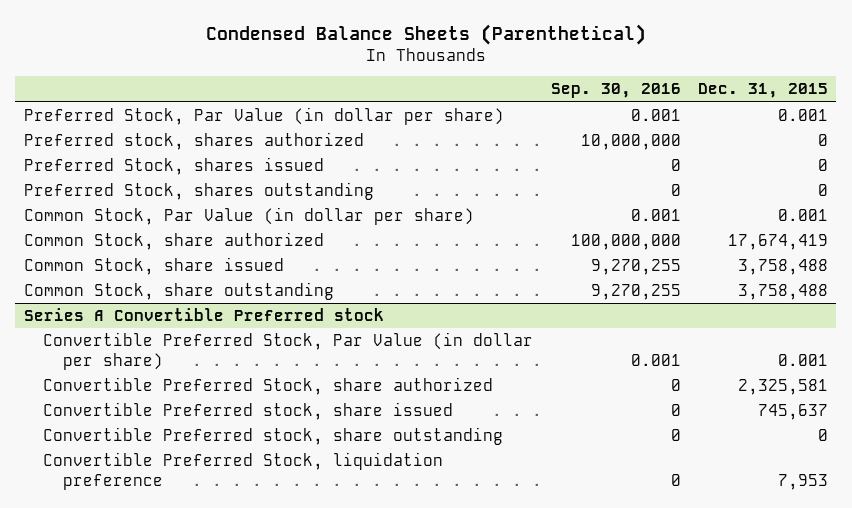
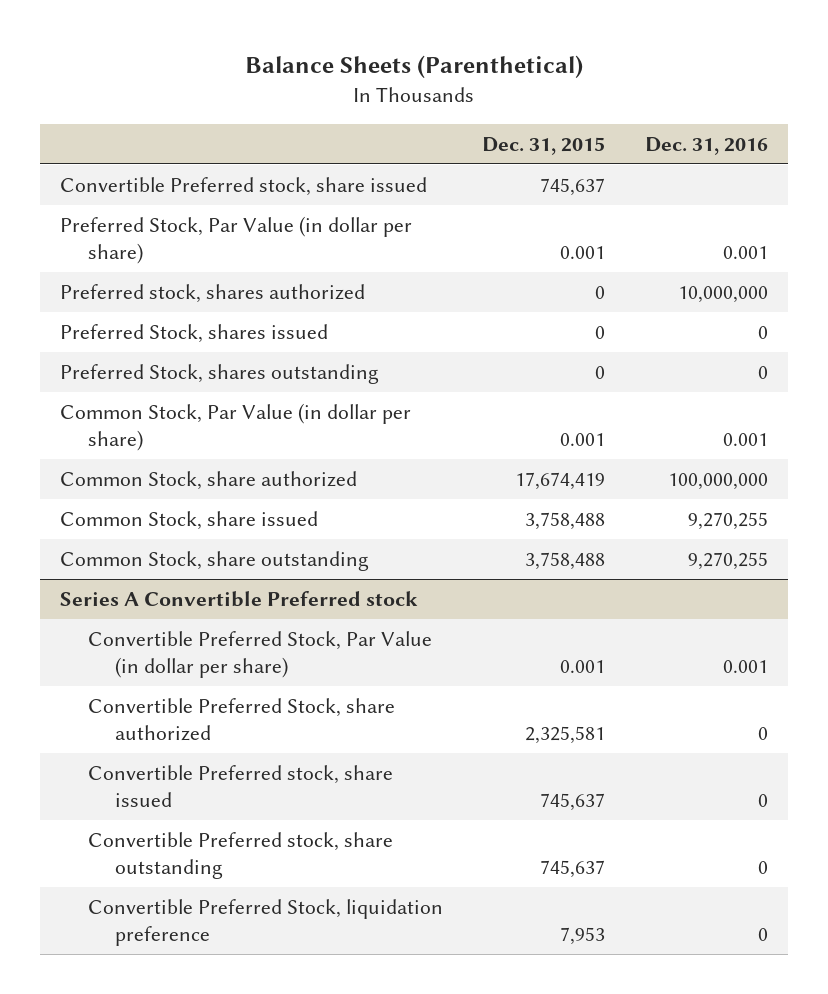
[205,23,646,45] Condensed Balance Sheets (Parenthetical) -> [245,55,584,79] Balance Sheets (Parenthetical)
[550,83,681,99] Sep. 30, 2016 -> none
none -> [645,136,769,155] Dec. 31, 2016
none -> [60,177,428,197] Convertible Preferred stock, share issued
[817,429,828,442] 0 -> [540,859,606,878] 745,637

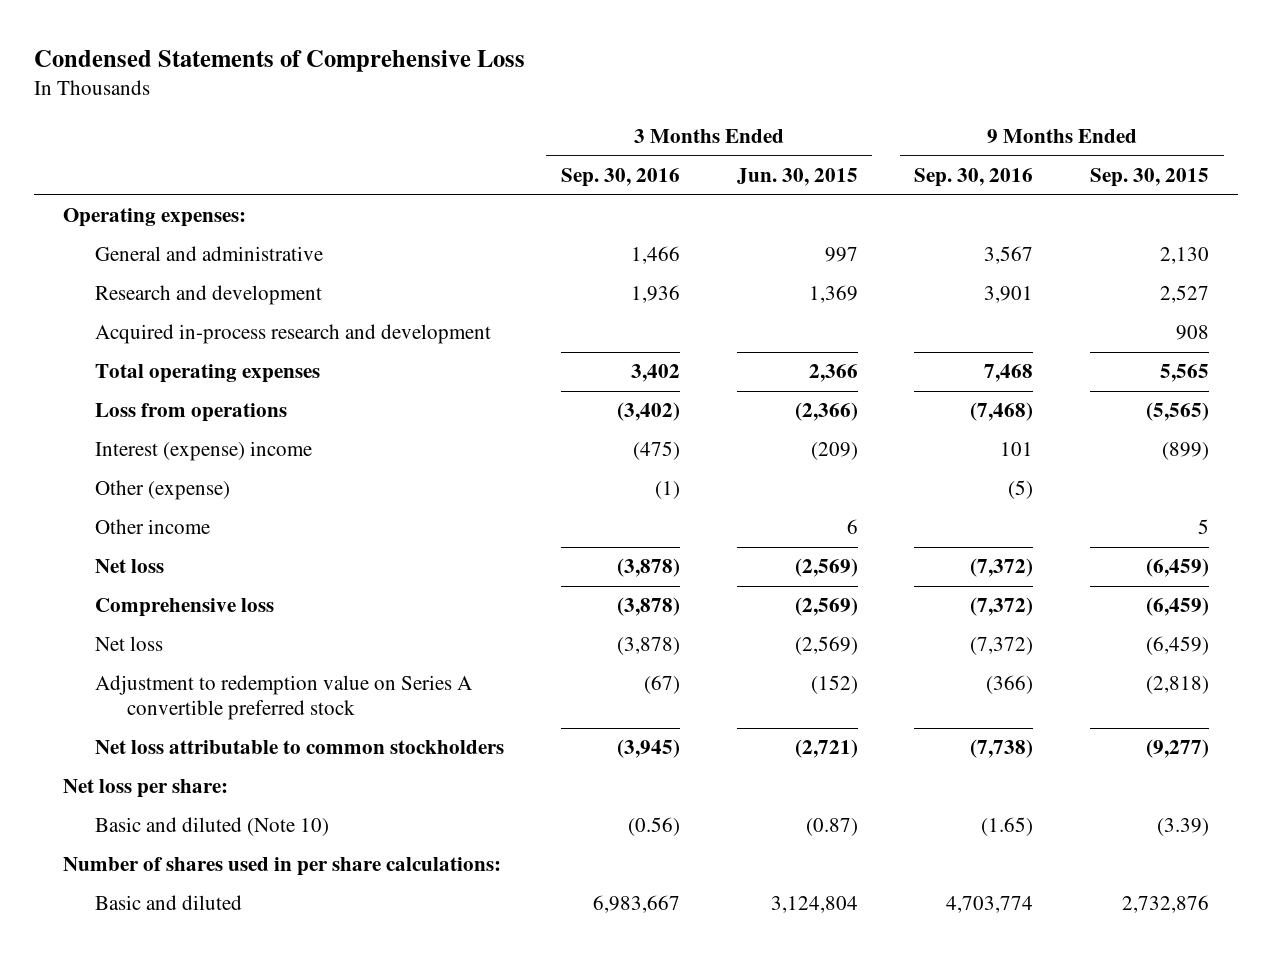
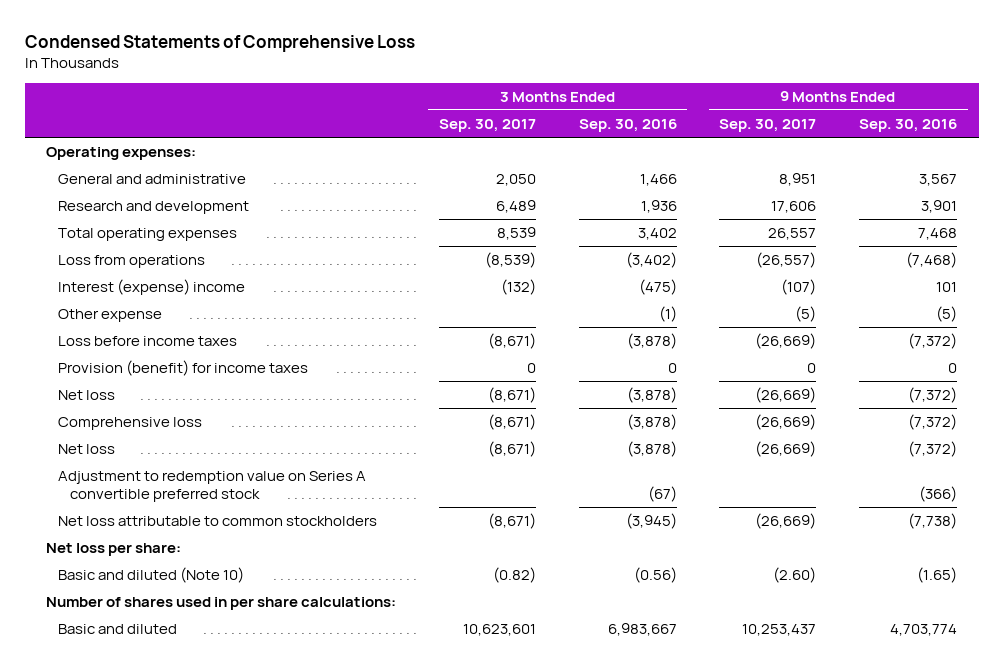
[736,168,858,187] Jun. 30, 2015 -> none
[1090,168,1210,188] Sep. 30, 2015 -> none
none -> [438,118,536,132] Sep. 30, 2017
none -> [719,118,817,132] Sep. 30, 2017
[94,324,491,345] Acquired in-process research and development -> none
[94,519,210,535] Other income -> none
[94,480,230,501] Other (expense) -> [58,309,163,323] Other expense
none -> [58,336,238,347] Loss before income taxes
none -> [58,360,309,377] Provision (benefit) for income taxes

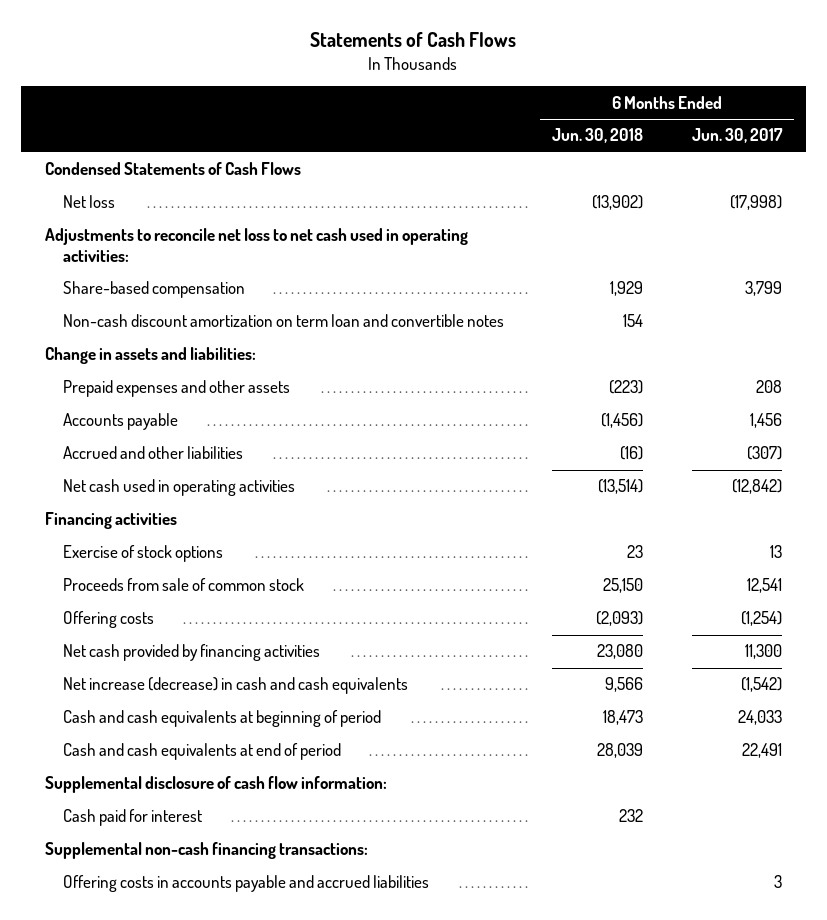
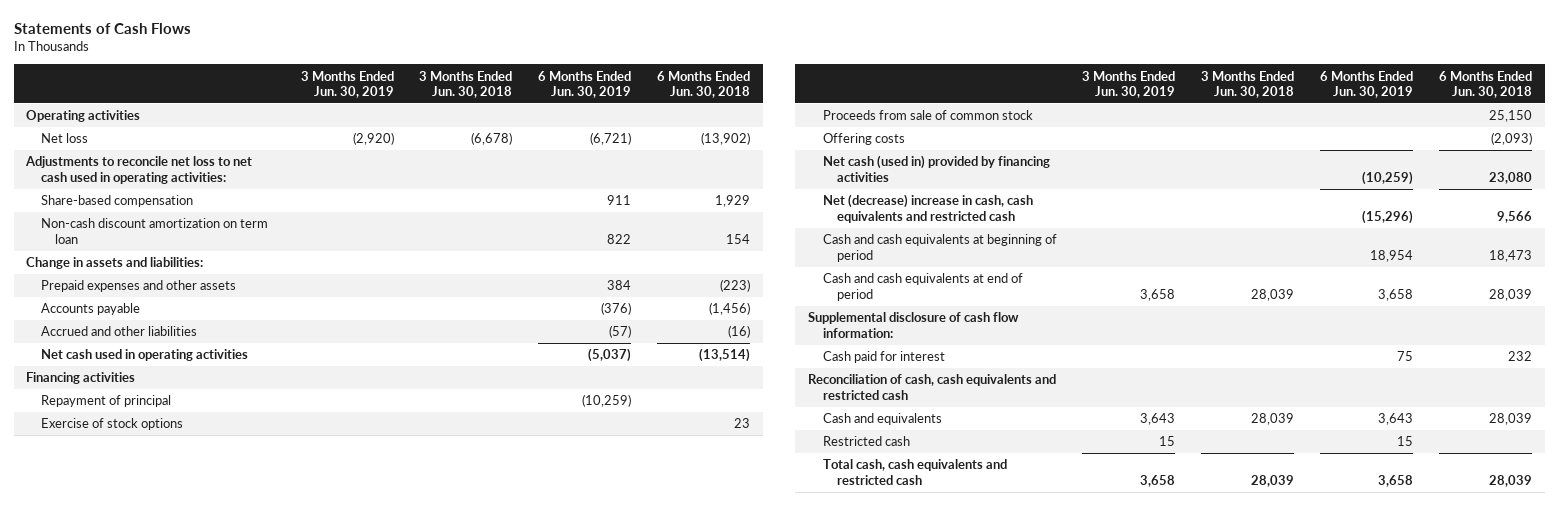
[691,128,783,144] Jun. 30, 2017 -> none
none -> [300,70,394,99] 3 Months Ended Jun. 30, 2019
none -> [419,70,513,99] 3 Months Ended Jun. 30, 2018
none -> [538,70,632,99] 6 Months Ended Jun. 30, 2019
[45,162,302,176] Condensed Statements of Cash Flows -> none
none -> [26,110,141,123] Operating activities
[62,314,504,328] Non-cash discount amortization on term loan and convertible notes -> [40,218,268,244] Non-cash discount amortization on term loan
none -> [40,395,171,408] Repayment of principal
[62,644,320,662] Net cash provided by financing activities -> [822,155,1050,182] Net cash (used in) provided by financing activities
[62,677,408,695] Net increase (decrease) in cash and cash equivalents -> [822,194,1033,223] Net (decrease) increase in cash, cash equivalents and restricted cash
[45,842,369,860] Supplemental non-cash financing transactions: -> none
[62,875,429,893] Offering costs in accounts payable and accrued liabilities -> none
none -> [808,374,1057,400] Reconciliation of cash, cash equivalents and restricted cash
none -> [822,413,942,426] Cash and equivalents
none -> [822,436,910,447] Restricted cash
none -> [822,459,1007,485] Total cash, cash equivalents and restricted cash

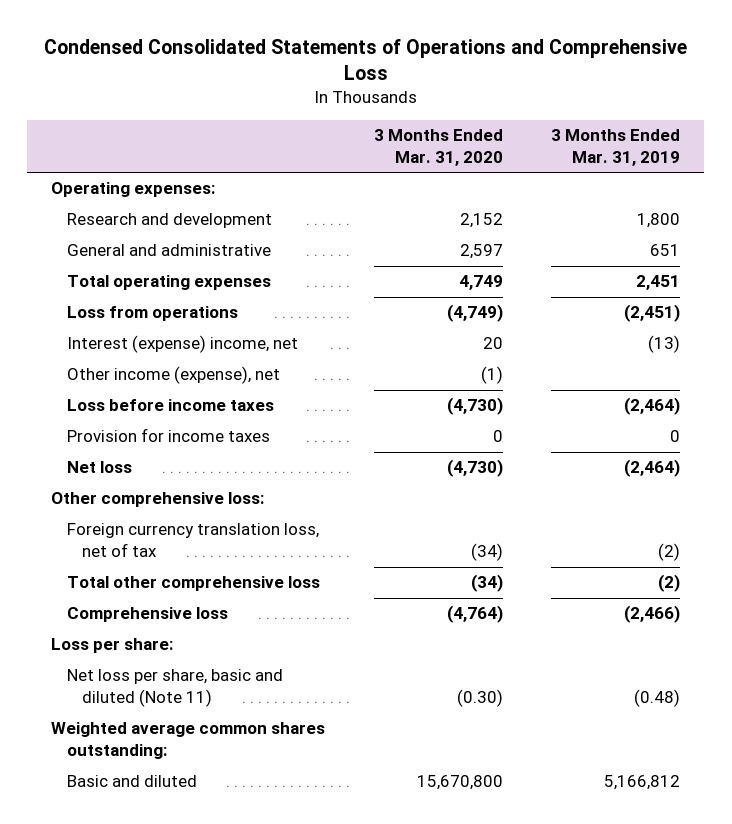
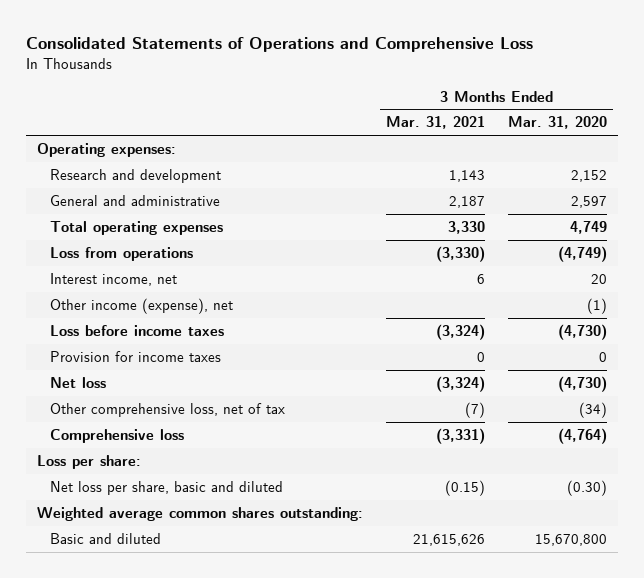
[43,38,687,80] Condensed Consolidated Statements of Operations and Comprehensive Loss -> [25,36,533,52] Consolidated Statements of Operations and Comprehensive Loss
[551,129,681,167] 3 Months Ended Mar. 31, 2019 -> none
none -> [386,116,486,130] Mar. 31, 2021
[66,335,298,354] Interest (expense) income, net -> [50,273,178,287] Interest income, net
[51,492,265,508] Other comprehensive loss: -> none
[66,523,319,558] Foreign currency translation loss, net of tax -> none
[66,576,320,592] Total other comprehensive loss -> [50,403,286,418] Other comprehensive loss, net of tax
[66,669,283,708] Net loss per share, basic and diluted (Note 11) -> [50,481,284,496] Net loss per share, basic and diluted

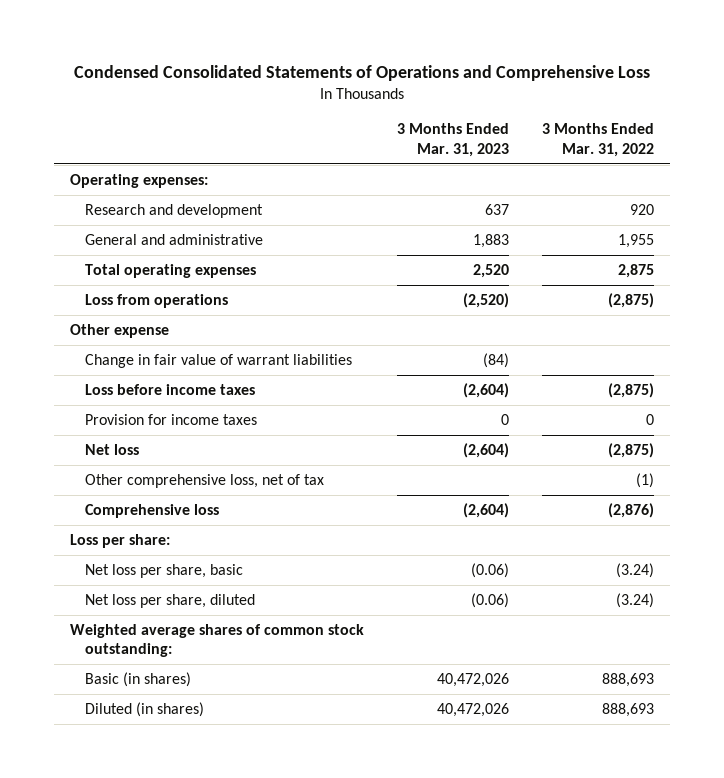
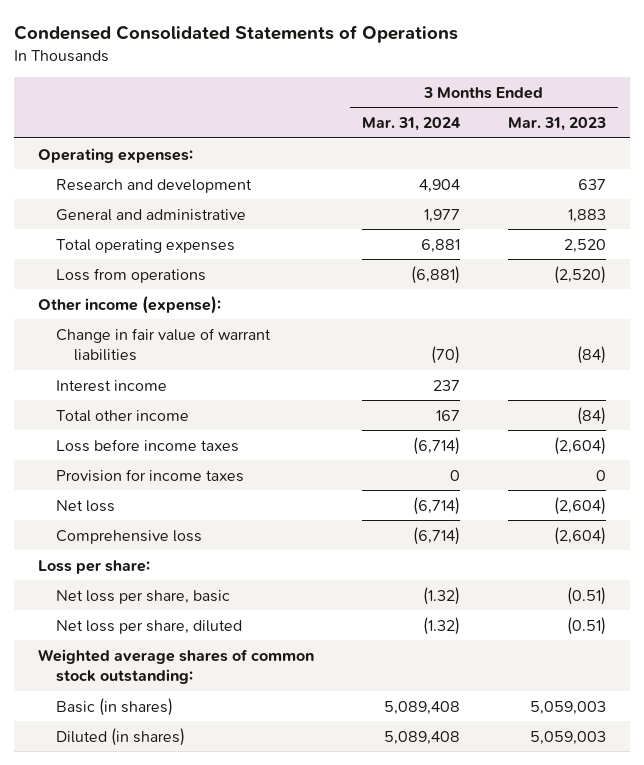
[74,65,651,82] Condensed Consolidated Statements of Operations and Comprehensive Loss -> [13,25,458,44] Condensed Consolidated Statements of Operations
[541,123,654,157] 3 Months Ended Mar. 31, 2022 -> none
none -> [362,117,462,132] Mar. 31, 2024
[70,323,170,338] Other expense -> [37,295,221,314] Other income (expense):
none -> [55,379,167,392] Interest income
none -> [55,409,189,422] Total other income
[84,473,324,488] Other comprehensive loss, net of tax -> none
[471,562,510,578] (0.06) -> [567,586,607,605] (0.51)
[471,592,510,608] (0.06) -> [567,616,607,635] (0.51)
[437,672,510,687] 40,472,026 -> [530,700,607,715] 5,059,003
[437,702,510,717] 40,472,026 -> [530,730,607,745] 5,059,003

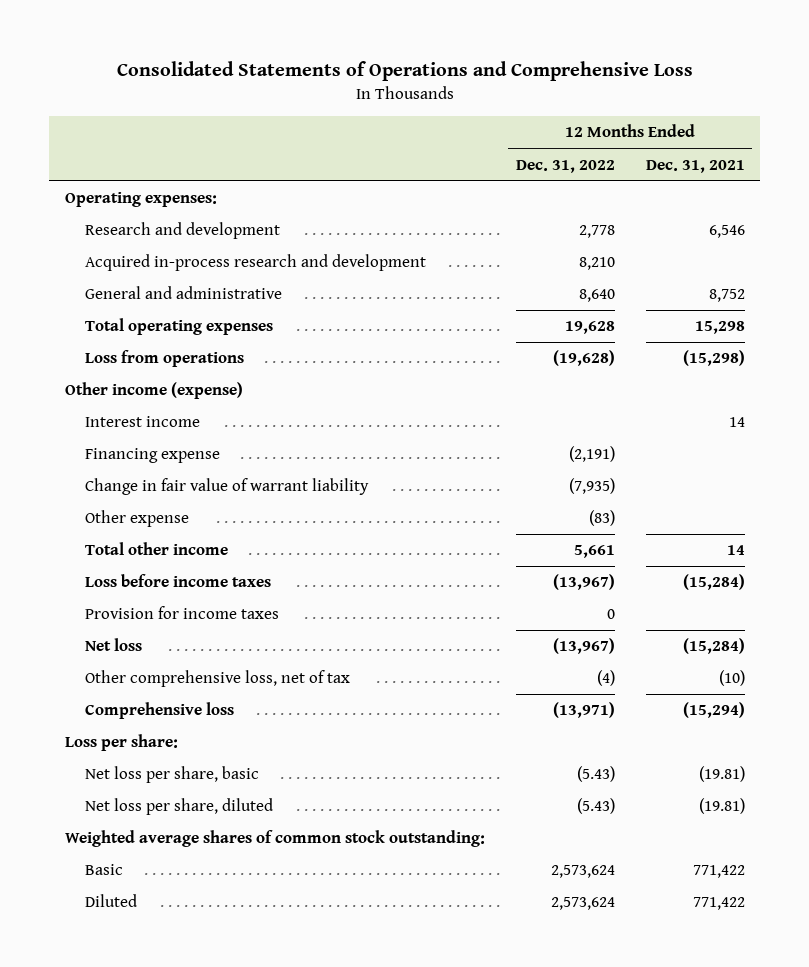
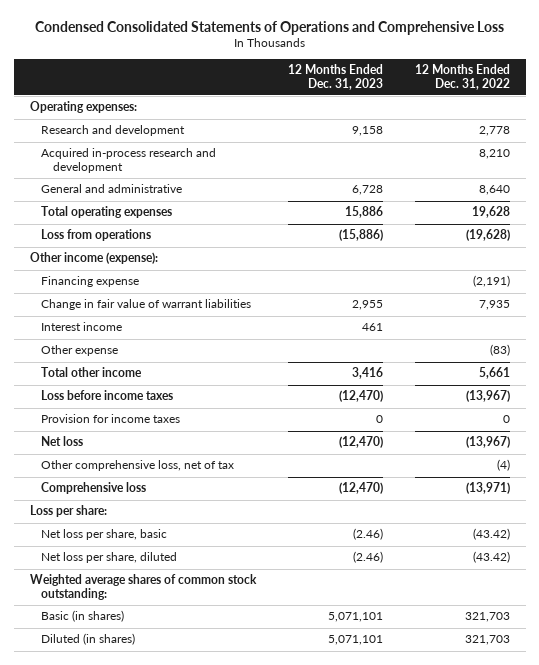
[116,60,693,81] Consolidated Statements of Operations and Comprehensive Loss -> [34,20,504,35] Condensed Consolidated Statements of Operations and Comprehensive Loss
[645,159,745,173] Dec. 31, 2021 -> none
none -> [287,64,383,90] 12 Months Ended Dec. 31, 2023
[64,382,243,400] Other income (expense) -> [29,252,158,265] Other income (expense):
[84,478,369,496] Change in fair value of warrant liability -> [41,299,252,311] Change in fair value of warrant liabilities
[568,478,615,495] (7,935) -> [478,300,510,311] 7,935
[84,416,200,428] Interest income -> [41,322,123,332] Interest income
[576,766,615,783] (5.43) -> [472,528,510,541] (43.42)
[576,798,615,815] (5.43) -> [472,551,510,564] (43.42)
[84,864,123,876] Basic -> [41,610,125,623] Basic (in shares)
[550,865,615,879] 2,573,624 -> [464,612,510,623] 321,703
[84,894,137,908] Diluted -> [41,633,136,646] Diluted (in shares)
[550,897,615,911] 2,573,624 -> [464,635,510,646] 321,703

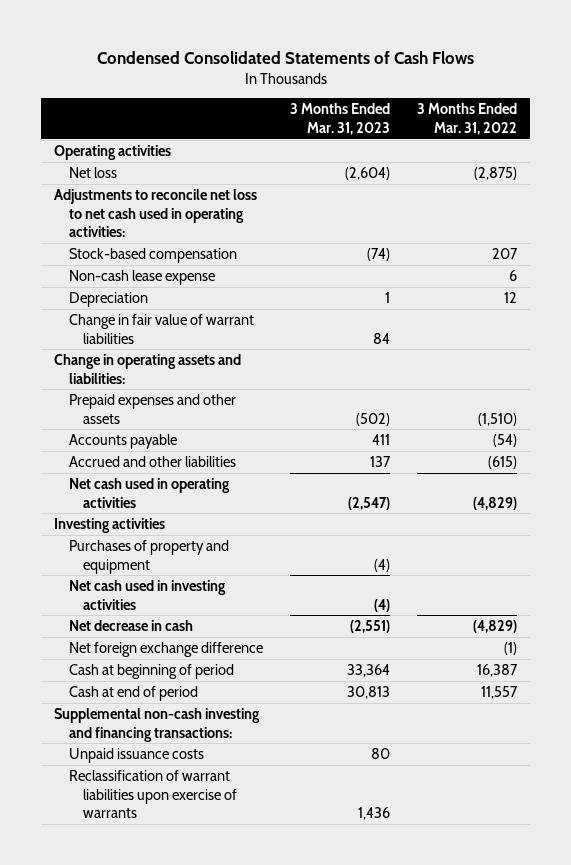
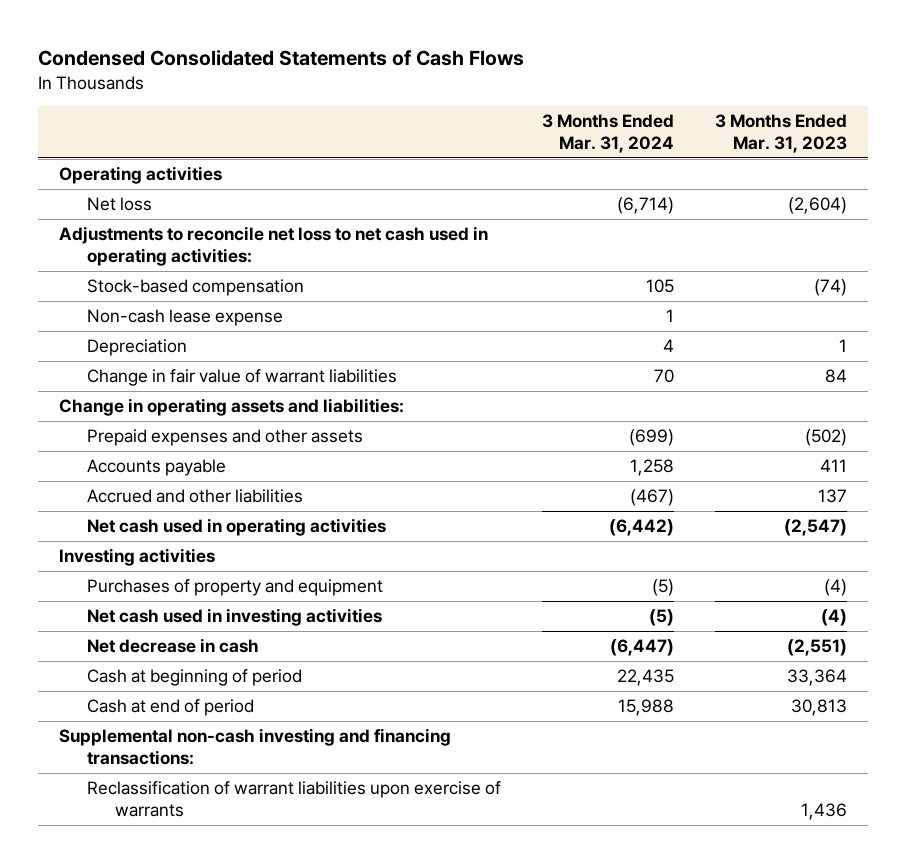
[416,103,517,135] 3 Months Ended Mar. 31, 2022 -> none
none -> [541,114,674,154] 3 Months Ended Mar. 31, 2024
[68,642,263,658] Net foreign exchange difference -> none
[68,748,204,764] Unpaid issuance costs -> none

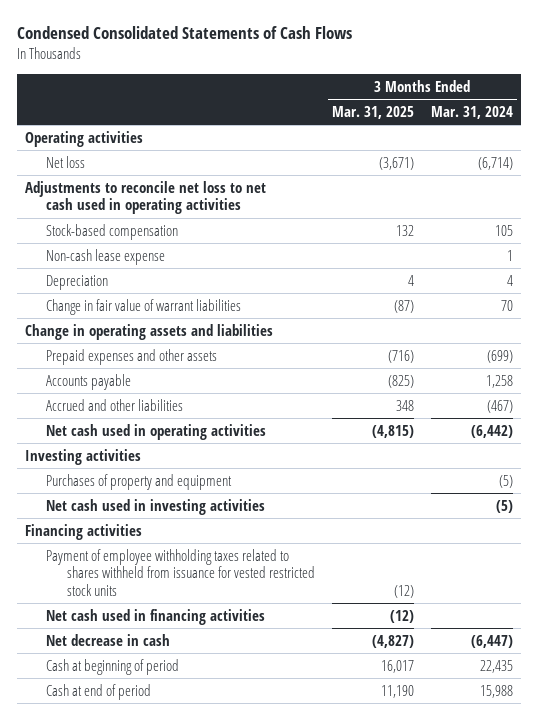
[715,114,848,154] 3 Months Ended Mar. 31, 2023 -> none
none -> [331,105,414,119] Mar. 31, 2025
[58,226,488,266] Adjustments to reconcile net loss to net cash used in operating activities: -> [25,180,267,215] Adjustments to reconcile net loss to net cash used in operating activities
[58,398,404,417] Change in operating assets and liabilities: -> [25,323,274,340] Change in operating assets and liabilities
none -> [25,523,143,540] Financing activities
none -> [46,548,316,596] Payment of employee withholding taxes related to shares withheld from issuance for vested restricted stock units
none -> [46,608,266,625] Net cash used in financing activities
[58,728,451,765] Supplemental non-cash investing and financing transactions: -> none
[86,781,501,817] Reclassification of warrant liabilities upon exercise of warrants -> none

